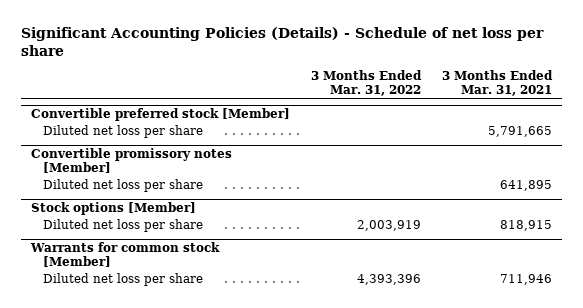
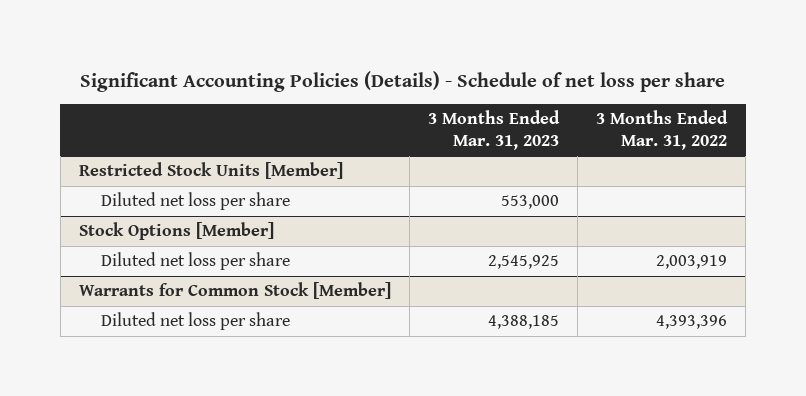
[441,70,553,96] 3 Months Ended Mar. 31, 2021 -> none
none -> [427,110,560,151] 3 Months Ended Mar. 31, 2023
[31,108,291,122] Convertible preferred stock [Member] -> none
[42,124,203,138] Diluted net loss per share -> none
[31,148,233,173] Convertible promissory notes [Member] -> none
[42,178,203,192] Diluted net loss per share -> none
none -> [78,162,343,180] Restricted Stock Units [Member]
none -> [101,192,291,211] Diluted net loss per share
[31,202,197,216] Stock options [Member] -> [78,222,274,241] Stock Options [Member]
[30,242,221,267] Warrants for common stock [Member] -> [78,282,391,300] Warrants for Common Stock [Member]

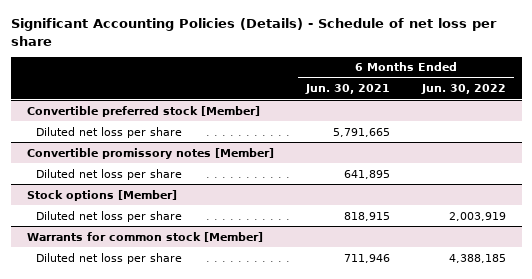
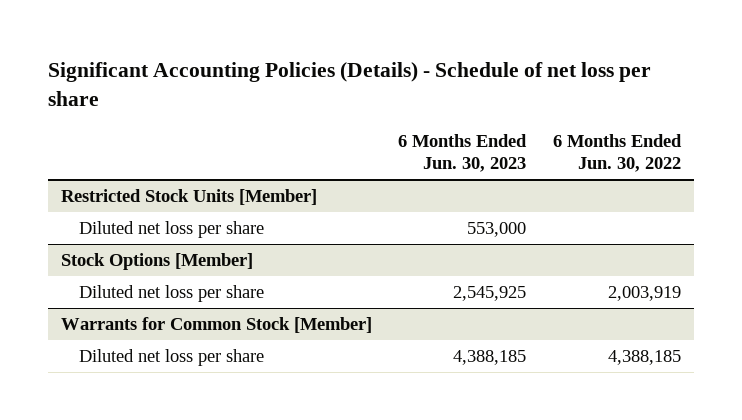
[304,84,390,95] Jun. 30, 2021 -> none
none -> [398,133,528,173] 6 Months Ended Jun. 30, 2023
[26,105,260,117] Convertible preferred stock [Member] -> none
[36,126,183,138] Diluted net loss per share -> none
[26,147,274,159] Convertible promissory notes [Member] -> none
[36,168,183,180] Diluted net loss per share -> none
none -> [61,189,318,206] Restricted Stock Units [Member]
none -> [78,221,264,239] Diluted net loss per share
[26,189,177,201] Stock options [Member] -> [61,253,254,271] Stock Options [Member]
[26,231,263,242] Warrants for common stock [Member] -> [61,317,373,334] Warrants for Common Stock [Member]

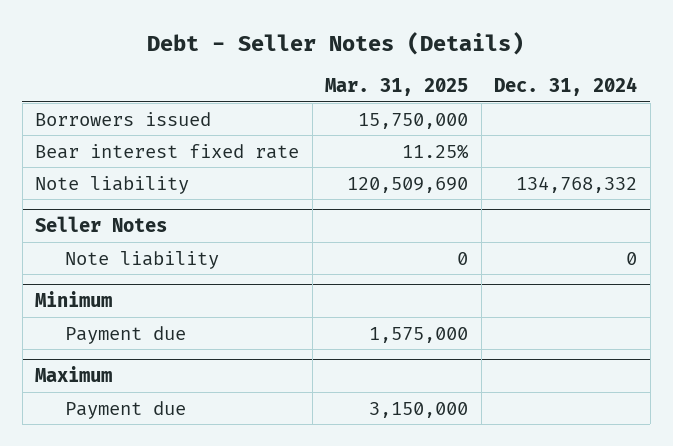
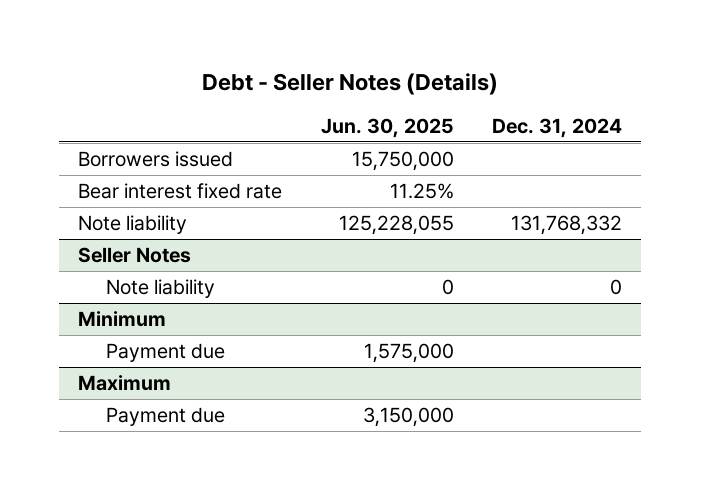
[325,78,469,97] Mar. 31, 2025 -> none
none -> [320,117,454,138] Jun. 30, 2025
[516,175,638,193] 134,768,332 -> [511,215,623,236] 131,768,332

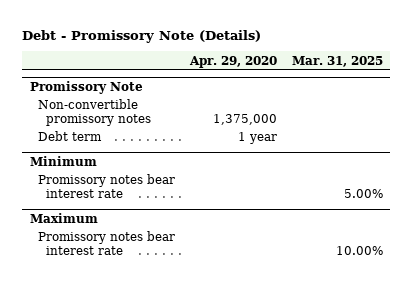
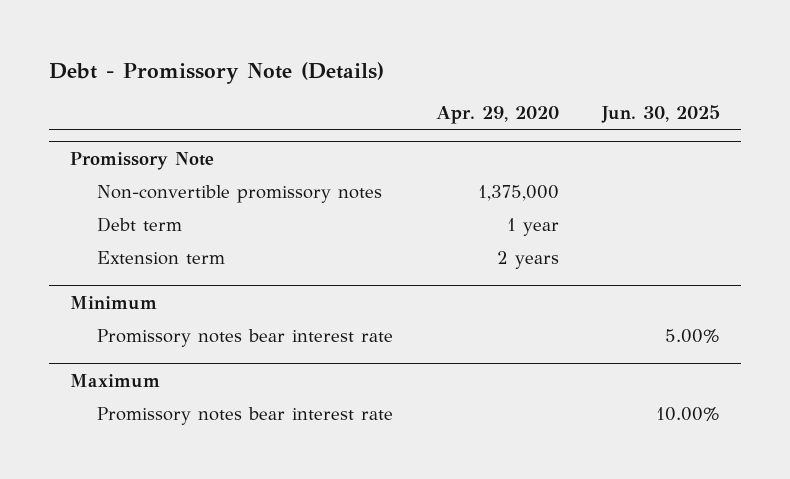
[291,55,383,67] Mar. 31, 2025 -> none
none -> [600,105,720,124] Jun. 30, 2025
none -> [96,251,225,266] Extension term

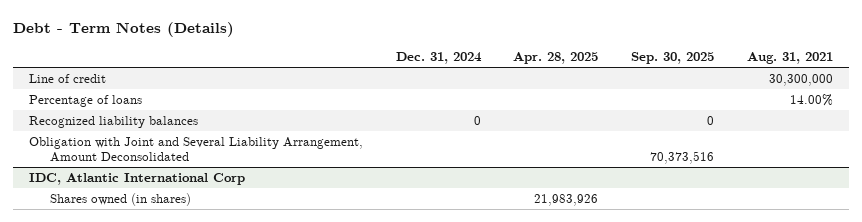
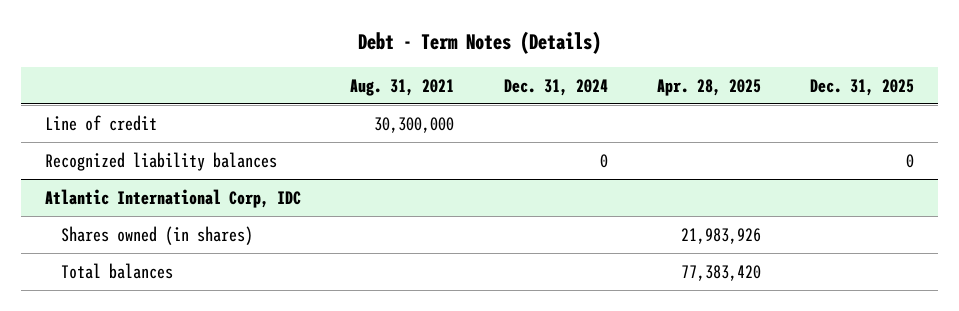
[631,52,715,65] Sep. 30, 2025 -> none
none -> [809,78,914,96] Dec. 31, 2025
[29,94,143,107] Percentage of loans -> none
[29,136,364,162] Obligation with Joint and Several Liability Arrangement, Amount Deconsolidated -> none
[29,172,246,185] IDC, Atlantic International Corp -> [45,188,302,208] Atlantic International Corp, IDC
none -> [61,262,174,279] Total balances

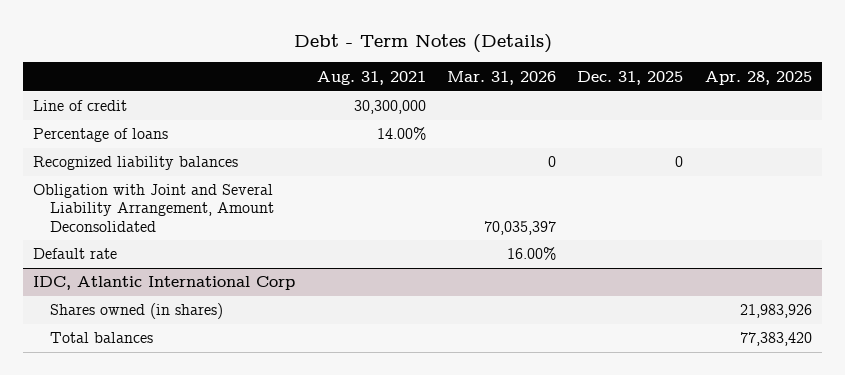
[503,78,608,96] Dec. 31, 2024 -> none
none -> [447,70,557,85] Mar. 31, 2026
none -> [33,128,169,143] Percentage of loans
none -> [33,184,275,232] Obligation with Joint and Several Liability Arrangement, Amount Deconsolidated
none -> [33,248,118,260] Default rate
[45,188,302,208] Atlantic International Corp, IDC -> [33,276,296,291] IDC, Atlantic International Corp

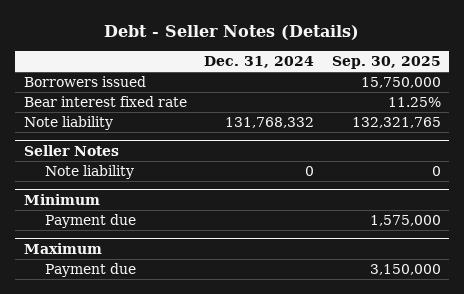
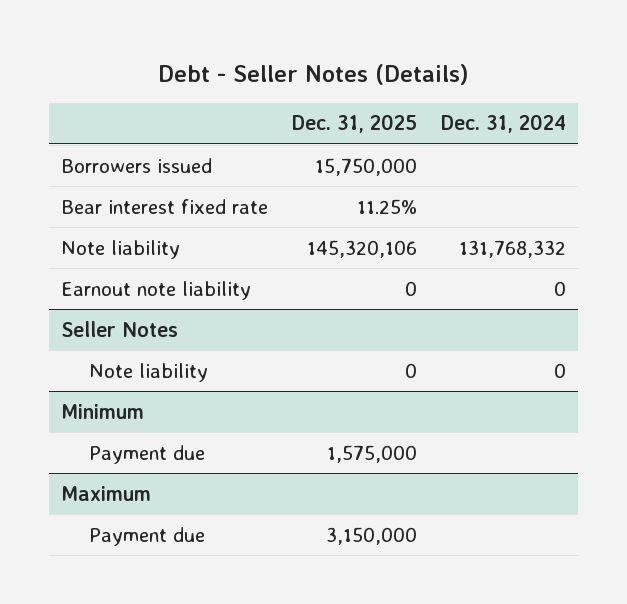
[331,55,441,69] Sep. 30, 2025 -> none
none -> [292,114,418,134] Dec. 31, 2025
none -> [60,280,251,300] Earnout note liability

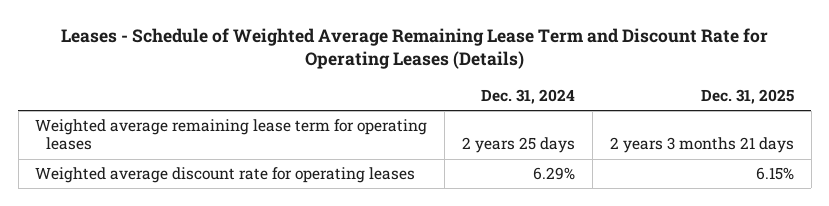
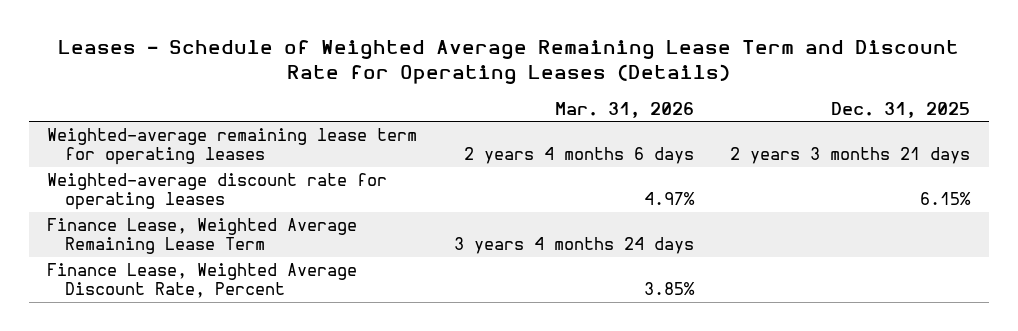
[481,88,576,104] Dec. 31, 2024 -> none
none -> [554,101,694,118] Mar. 31, 2026
[35,119,428,151] Weighted average remaining lease term for operating leases -> [47,128,418,166] Weighted-average remaining lease term for operating leases
[35,167,416,184] Weighted average discount rate for operating leases -> [47,173,388,211] Weighted-average discount rate for operating leases
none -> [47,218,358,255] Finance Lease, Weighted Average Remaining Lease Term
none -> [47,263,358,299] Finance Lease, Weighted Average Discount Rate, Percent

